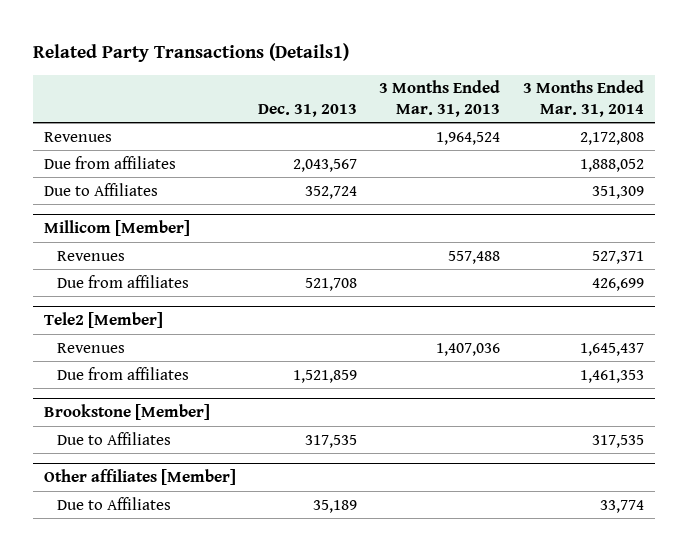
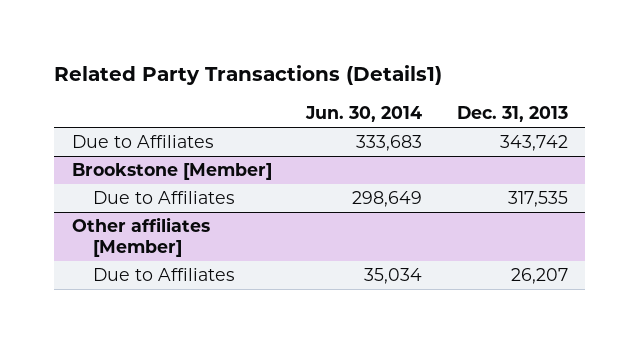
[379,80,501,117] 3 Months Ended Mar. 31, 2013 -> none
[522,80,644,117] 3 Months Ended Mar. 31, 2014 -> none
none -> [305,106,423,123] Jun. 30, 2014
[44,131,113,142] Revenues -> none
[44,155,177,169] Due from affiliates -> none
[44,219,191,236] Millicom [Member] -> none
[57,250,126,261] Revenues -> none
[57,274,190,288] Due from affiliates -> none
[44,311,164,328] Tele2 [Member] -> none
[57,342,126,353] Revenues -> none
[57,366,190,380] Due from affiliates -> none
[305,185,358,199] 352,724 -> [499,135,568,152] 343,742
[313,499,358,513] 35,189 -> [510,268,568,285] 26,207

